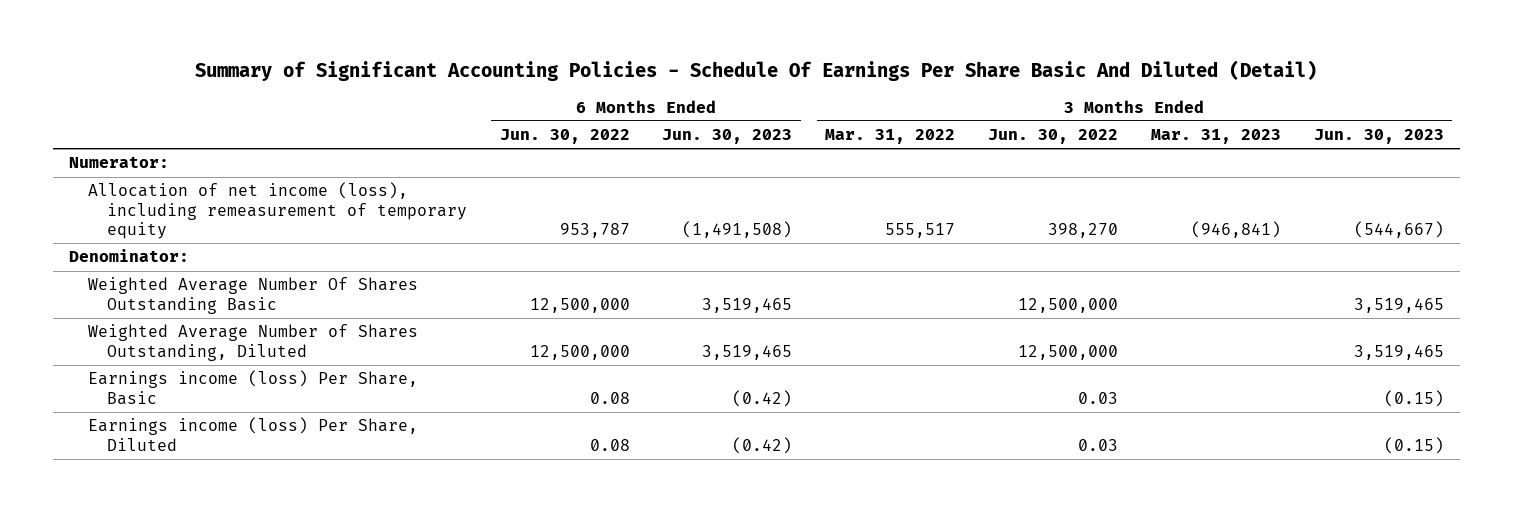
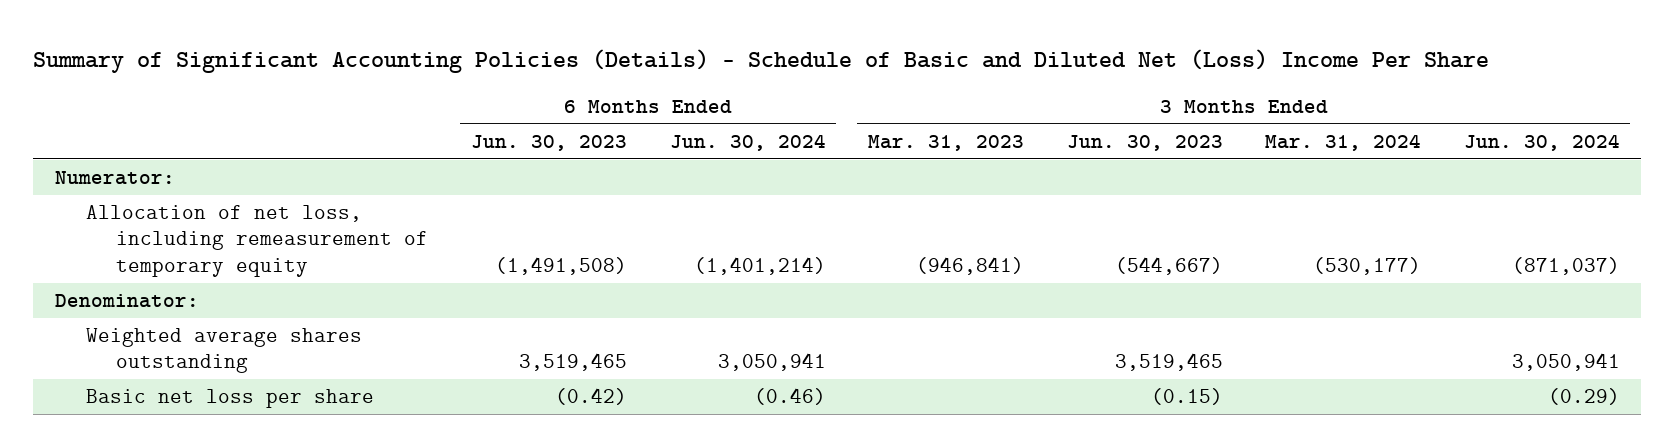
[195,60,1318,82] Summary of Significant Accounting Policies - Schedule Of Earnings Per Share Basic And Diluted (Detail) -> [33,49,1490,74] Summary of Significant Accounting Policies (Details) - Schedule of Basic and Diluted Net (Loss) Income Per Share
[499,129,630,145] Jun. 30, 2022 -> none
[825,129,956,145] Mar. 31, 2022 -> none
[988,129,1119,145] Jun. 30, 2022 -> none
none -> [669,134,826,152] Jun. 30, 2024
none -> [1265,134,1422,152] Mar. 31, 2024
none -> [1463,134,1620,152] Jun. 30, 2024
[87,182,467,240] Allocation of net income (loss), including remeasurement of temporary equity -> [85,205,429,277] Allocation of net loss, including remeasurement of temporary equity
[87,324,418,361] Weighted Average Number of Shares Outstanding, Diluted -> none
[87,417,418,451] Earnings income (loss) Per Share, Diluted -> none
[87,277,418,314] Weighted Average Number Of Shares Outstanding Basic -> [85,328,362,374] Weighted average shares outstanding
[87,370,418,405] Earnings income (loss) Per Share, Basic -> [85,389,374,409] Basic net loss per share

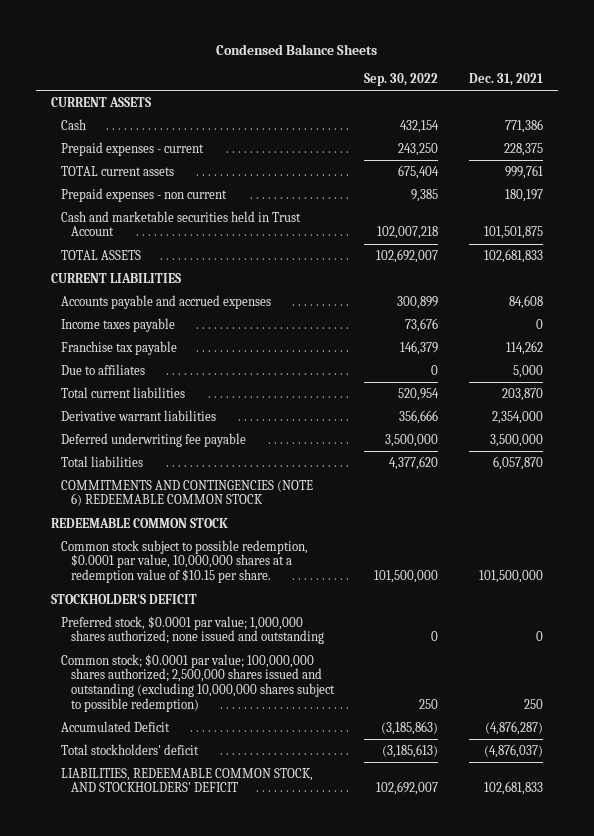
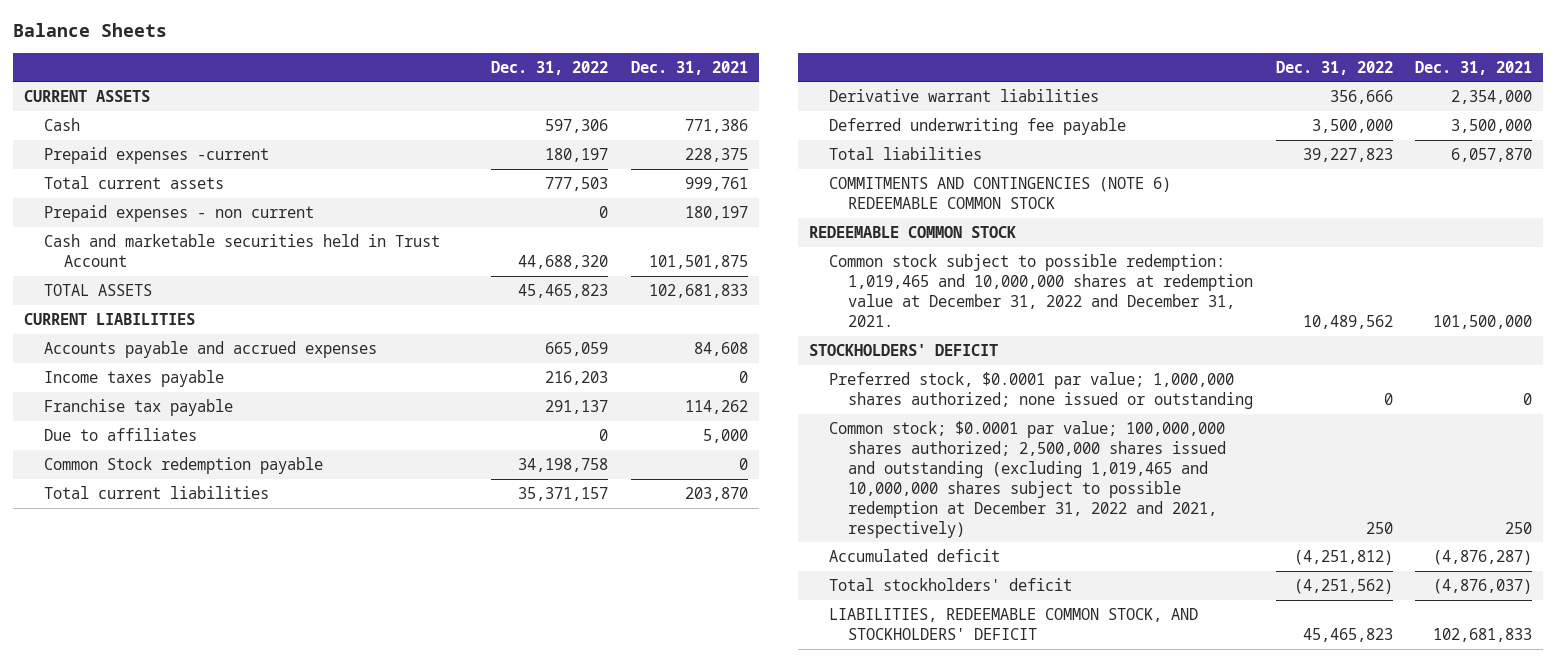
[215,43,377,55] Condensed Balance Sheets -> [13,23,168,38] Balance Sheets
[364,72,439,86] Sep. 30, 2022 -> none
none -> [491,60,609,75] Dec. 31, 2022
[60,141,204,156] Prepaid expenses - current -> [44,146,270,164] Prepaid expenses -current
[60,165,174,176] TOTAL current assets -> [44,175,225,189] Total current assets
none -> [44,456,324,474] Common Stock redemption payable
[60,539,308,584] Common stock subject to possible redemption, $0.0001 par value, 10,000,000 shares at a redemption value of $10.15 per share. -> [828,253,1254,327] Common stock subject to possible redemption: 1,019,465 and 10,000,000 shares at redemption value at December 31, 2022 and December 31, 2021.
[50,593,197,604] STOCKHOLDER'S DEFICIT -> [808,343,998,356] STOCKHOLDERS' DEFICIT
[60,615,324,645] Preferred stock, $0.0001 par value; 1,000,000 shares authorized; none issued and outstanding -> [828,371,1254,409] Preferred stock, $0.0001 par value; 1,000,000 shares authorized; none issued or outstanding
[60,653,335,712] Common stock; $0.0001 par value; 100,000,000 shares authorized; 2,500,000 shares issued and outstanding (excluding 10,000,000 shares subject to possible redemption) -> [828,420,1227,538] Common stock; $0.0001 par value; 100,000,000 shares authorized; 2,500,000 shares issued and outstanding (excluding 1,019,465 and 10,000,000 shares subject to possible redemption at December 31, 2022 and 2021, respectively)
[60,720,170,732] Accumulated Deficit -> [828,548,1000,562] Accumulated deficit

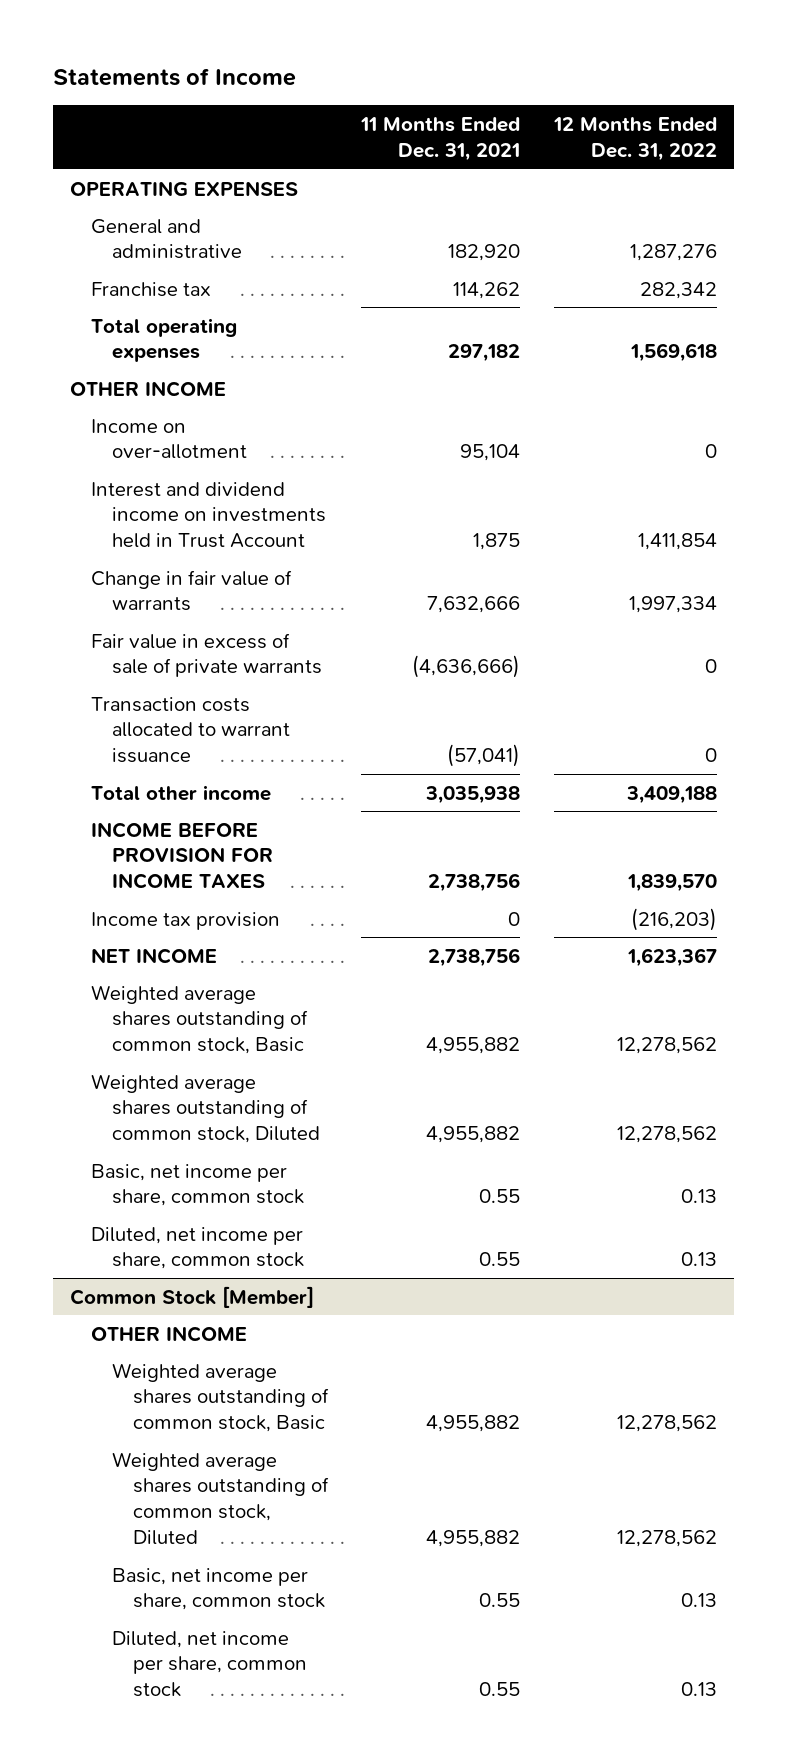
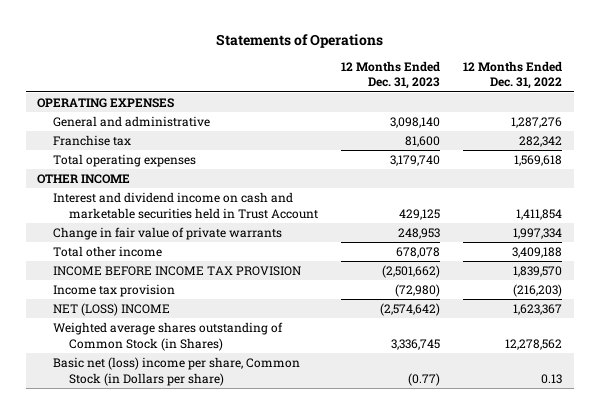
[53,68,297,87] Statements of Income -> [215,33,383,48] Statements of Operations
[360,116,521,161] 11 Months Ended Dec. 31, 2021 -> none
none -> [340,60,440,90] 12 Months Ended Dec. 31, 2023
[91,418,247,460] Income on over-allotment -> none
[91,632,322,678] Fair value in excess of sale of private warrants -> none
[91,696,290,764] Transaction costs allocated to warrant issuance -> none
[91,481,326,549] Interest and dividend income on investments held in Trust Account -> [53,192,318,219] Interest and dividend income on cash and marketable securities held in Trust Account
[91,569,293,612] Change in fair value of warrants -> [53,227,283,241] Change in fair value of private warrants
[91,821,273,890] INCOME BEFORE PROVISION FOR INCOME TAXES -> [53,266,302,277] INCOME BEFORE INCOME TAX PROVISION
[91,1073,320,1144] Weighted average shares outstanding of common stock, Diluted -> none
[91,1226,304,1270] Diluted, net income per share, common stock -> none
[70,1285,315,1308] Common Stock [Member] -> none
[91,1325,248,1342] OTHER INCOME -> none
[111,1362,329,1433] Weighted average shares outstanding of common stock, Basic -> none
[111,1451,329,1546] Weighted average shares outstanding of common stock, Diluted -> none
[111,1567,325,1611] Basic, net income per share, common stock -> none
[111,1630,307,1698] Diluted, net income per share, common stock -> none
[91,947,218,964] NET INCOME -> [53,303,171,317] NET (LOSS) INCOME
[91,984,308,1055] Weighted average shares outstanding of common stock, Basic -> [53,322,284,351] Weighted average shares outstanding of Common Stock (in Shares)
[91,1163,304,1207] Basic, net income per share, common stock -> [53,357,301,386] Basic net (loss) income per share, Common Stock (in Dollars per share)

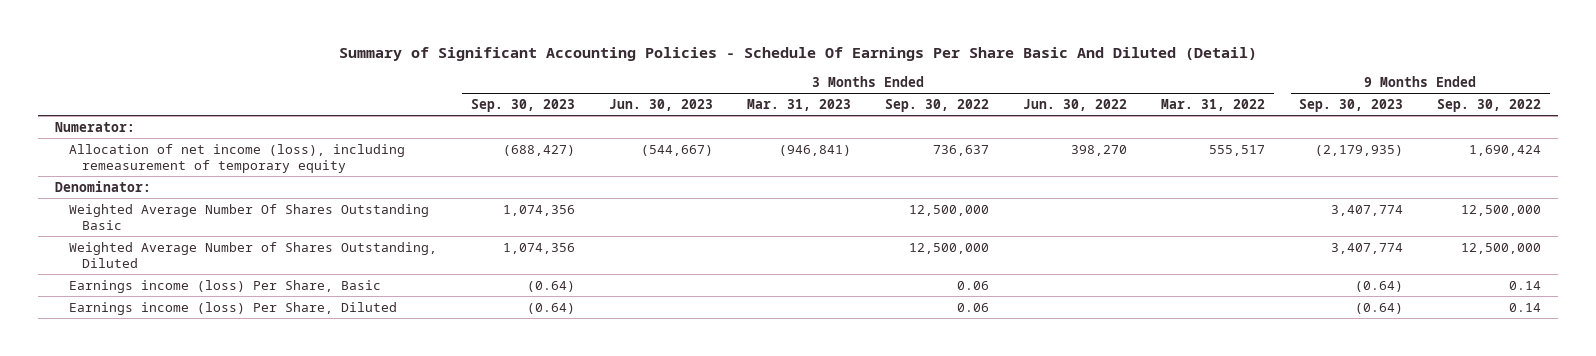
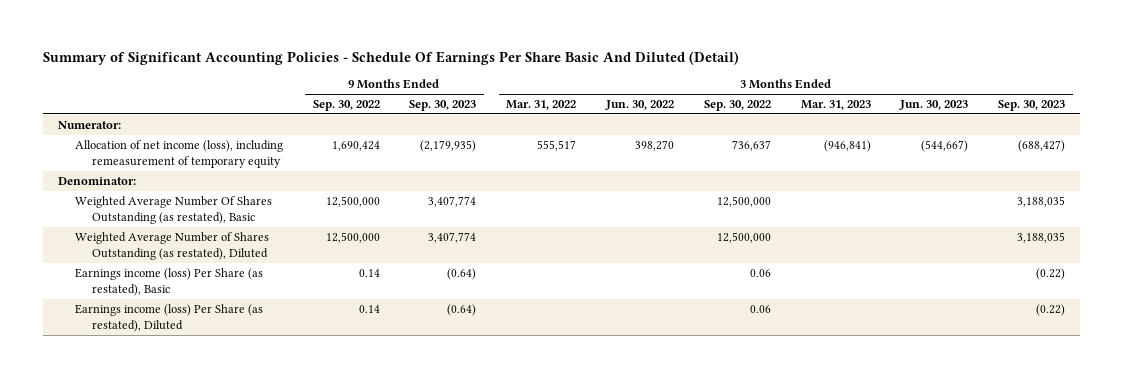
[68,203,429,230] Weighted Average Number Of Shares Outstanding Basic -> [74,195,272,224] Weighted Average Number Of Shares Outstanding (as restated), Basic
[502,204,575,216] 1,074,356 -> [1017,195,1066,207] 3,188,035
[68,241,437,268] Weighted Average Number of Shares Outstanding, Diluted -> [74,231,269,260] Weighted Average Number of Shares Outstanding (as restated), Diluted
[502,242,575,254] 1,074,356 -> [1017,231,1066,243] 3,188,035
[68,279,381,293] Earnings income (loss) Per Share, Basic -> [74,267,263,296] Earnings income (loss) Per Share (as restated), Basic
[526,280,575,292] (0.64) -> [1036,267,1066,280] (0.22)
[68,301,397,315] Earnings income (loss) Per Share, Diluted -> [74,303,263,332] Earnings income (loss) Per Share (as restated), Diluted
[526,302,575,314] (0.64) -> [1036,303,1066,316] (0.22)

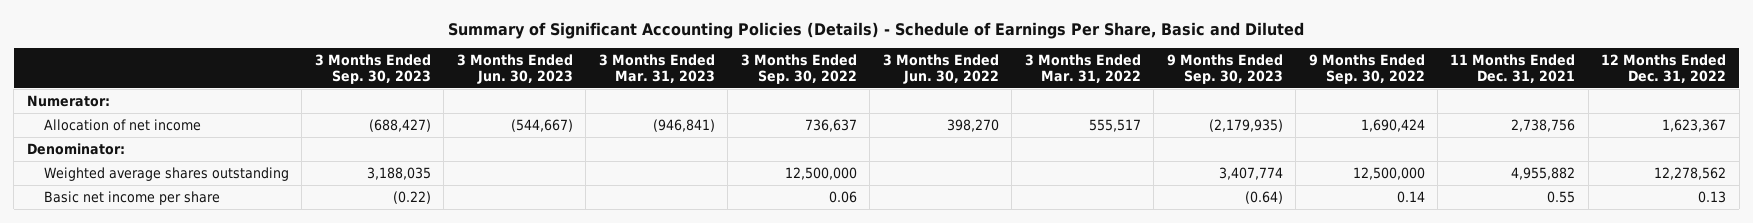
[42,51,739,66] Summary of Significant Accounting Policies - Schedule Of Earnings Per Share Basic And Diluted (Detail) -> [448,21,1305,39] Summary of Significant Accounting Policies (Details) - Schedule of Earnings Per Share, Basic and Diluted
none -> [1450,53,1576,83] 11 Months Ended Dec. 31, 2021
none -> [1601,53,1727,83] 12 Months Ended Dec. 31, 2022
[74,139,283,168] Allocation of net income (loss), including remeasurement of temporary equity -> [43,118,201,131] Allocation of net income
[74,231,269,260] Weighted Average Number of Shares Outstanding (as restated), Diluted -> none
[74,303,263,332] Earnings income (loss) Per Share (as restated), Diluted -> none
[74,195,272,224] Weighted Average Number Of Shares Outstanding (as restated), Basic -> [43,166,289,181] Weighted average shares outstanding
[74,267,263,296] Earnings income (loss) Per Share (as restated), Basic -> [43,190,220,205] Basic net income per share

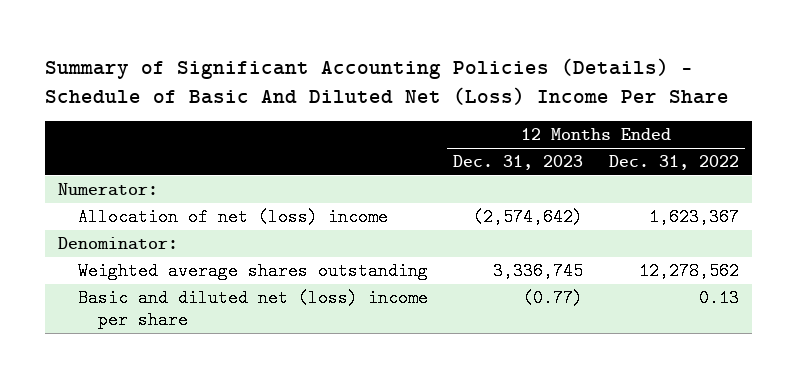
[448,21,1305,39] Summary of Significant Accounting Policies (Details) - Schedule of Earnings Per Share, Basic and Diluted -> [45,57,730,105] Summary of Significant Accounting Policies (Details) - Schedule of Basic And Diluted Net (Loss) Income Per Share
[314,53,431,84] 3 Months Ended Sep. 30, 2023 -> none
[456,53,573,84] 3 Months Ended Jun. 30, 2023 -> none
[598,53,715,83] 3 Months Ended Mar. 31, 2023 -> none
[740,53,857,84] 3 Months Ended Sep. 30, 2022 -> none
[882,53,999,84] 3 Months Ended Jun. 30, 2022 -> none
[1024,53,1141,83] 3 Months Ended Mar. 31, 2022 -> none
[1166,53,1283,84] 9 Months Ended Sep. 30, 2023 -> none
[1308,53,1425,84] 9 Months Ended Sep. 30, 2022 -> none
[1450,53,1576,83] 11 Months Ended Dec. 31, 2021 -> none
none -> [453,155,584,171] Dec. 31, 2023
[43,118,201,131] Allocation of net income -> [77,208,388,227] Allocation of net (loss) income
[43,190,220,205] Basic net income per share -> [77,289,428,330] Basic and diluted net (loss) income per share

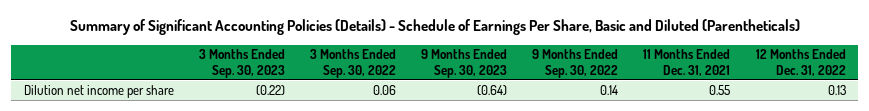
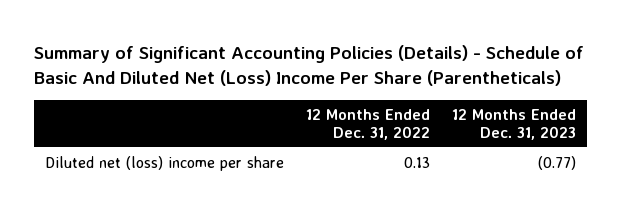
[69,19,800,36] Summary of Significant Accounting Policies (Details) - Schedule of Earnings Per Share, Basic and Diluted (Parentheticals) -> [33,44,584,86] Summary of Significant Accounting Policies (Details) - Schedule of Basic And Diluted Net (Loss) Income Per Share (Parentheticals)
[198,49,285,78] 3 Months Ended Sep. 30, 2023 -> none
[309,49,396,78] 3 Months Ended Sep. 30, 2022 -> none
[421,49,508,78] 9 Months Ended Sep. 30, 2023 -> none
[532,49,619,78] 9 Months Ended Sep. 30, 2022 -> none
[643,49,731,76] 11 Months Ended Dec. 31, 2021 -> none
none -> [452,108,577,141] 12 Months Ended Dec. 31, 2023
[23,85,174,99] Dilution net income per share -> [44,155,284,171] Diluted net (loss) income per share

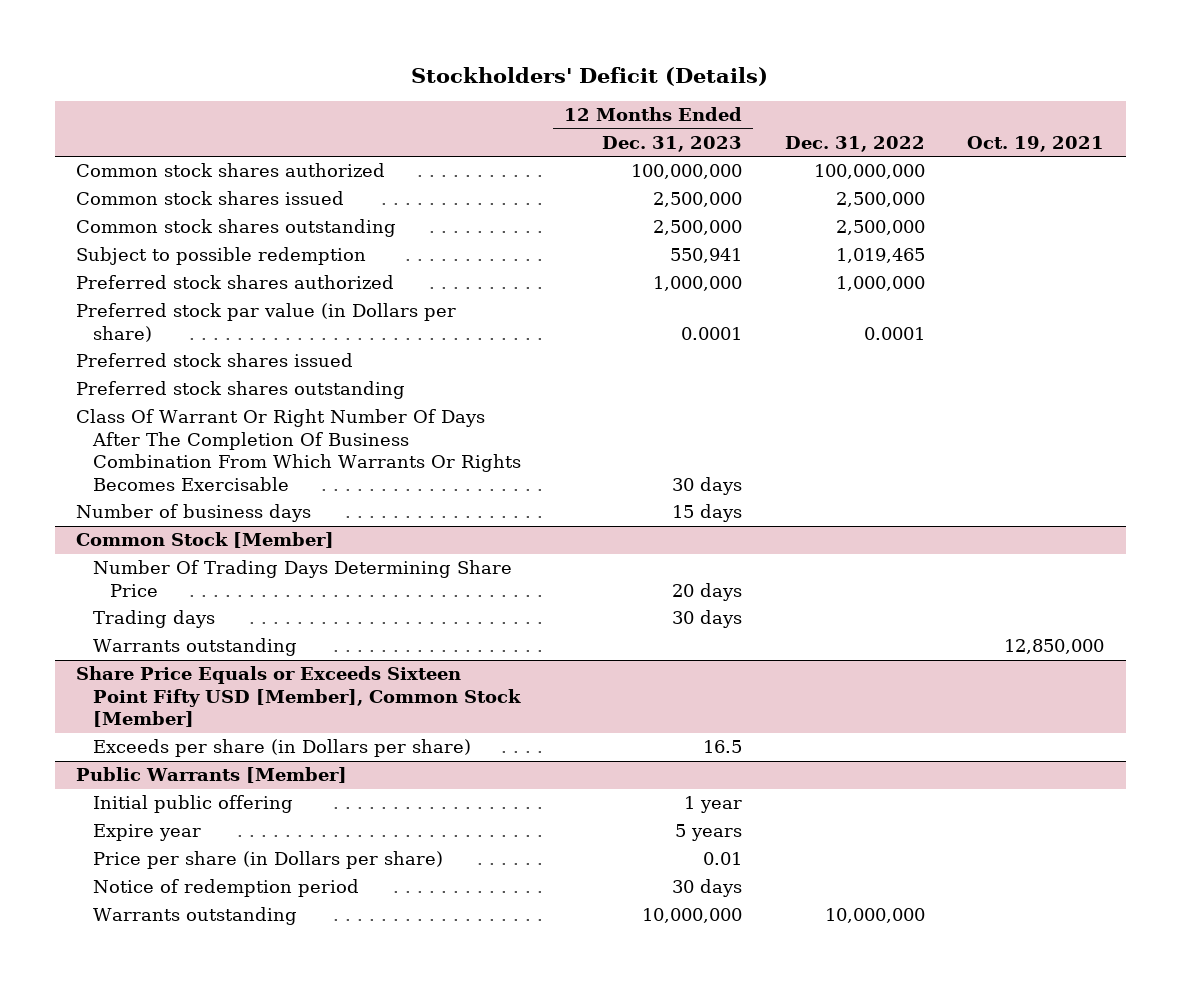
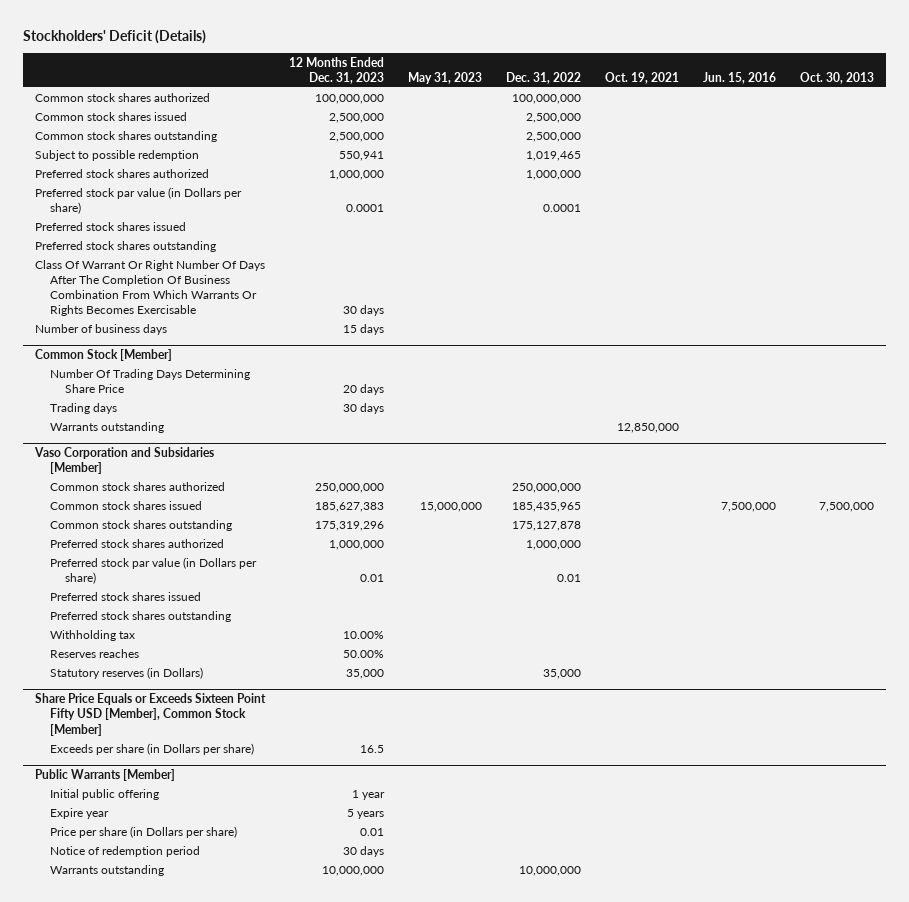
none -> [408,71,483,84] May 31, 2023
none -> [702,71,776,84] Jun. 15, 2016
none -> [799,71,874,84] Oct. 30, 2013
none -> [34,447,215,475] Vaso Corporation and Subsidaries [Member]
none -> [50,481,226,491] Common stock shares authorized
none -> [50,500,203,510] Common stock shares issued
none -> [50,519,233,531] Common stock shares outstanding
none -> [50,538,225,548] Preferred stock shares authorized
none -> [50,556,258,584] Preferred stock par value (in Dollars per share)
none -> [50,591,202,601] Preferred stock shares issued
none -> [50,610,232,622] Preferred stock shares outstanding
none -> [50,629,136,641] Withholding tax
none -> [50,648,140,658] Reserves reaches
none -> [50,666,204,679] Statutory reserves (in Dollars)

